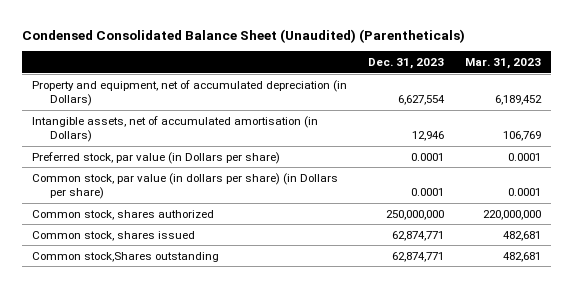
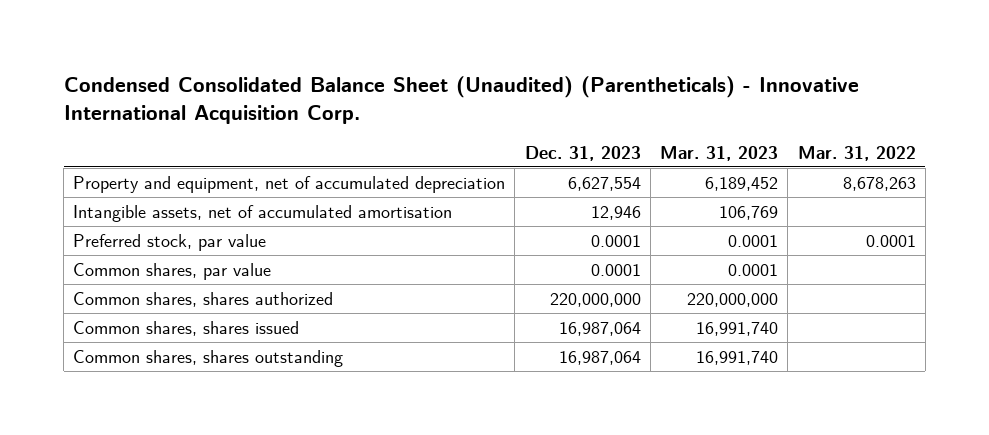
[21,28,465,43] Condensed Consolidated Balance Sheet (Unaudited) (Parentheticals) -> [63,75,859,124] Condensed Consolidated Balance Sheet (Unaudited) (Parentheticals) - Innovative International Acquisition Corp.
none -> [797,145,916,161] Mar. 31, 2022
[31,79,347,107] Property and equipment, net of accumulated depreciation (in Dollars) -> [73,175,506,193] Property and equipment, net of accumulated depreciation
[31,115,318,143] Intangible assets, net of accumulated amortisation (in Dollars) -> [73,204,453,222] Intangible assets, net of accumulated amortisation
[31,151,280,164] Preferred stock, par value (in Dollars per share) -> [73,233,267,251] Preferred stock, par value
[31,172,338,200] Common stock, par value (in dollars per share) (in Dollars per share) -> [73,262,272,280] Common shares, par value
[31,209,214,220] Common stock, shares authorized -> [73,291,334,307] Common shares, shares authorized
[385,209,444,220] 250,000,000 -> [549,292,641,307] 220,000,000
[31,230,195,241] Common stock, shares issued -> [73,320,300,336] Common shares, shares issued
[391,230,444,241] 62,874,771 -> [558,321,641,336] 16,987,064
[502,230,541,241] 482,681 -> [696,321,779,336] 16,991,740
[31,251,219,262] Common stock,Shares outstanding -> [73,349,344,367] Common shares, shares outstanding
[391,251,444,262] 62,874,771 -> [558,350,641,365] 16,987,064
[502,251,541,262] 482,681 -> [696,350,779,365] 16,991,740

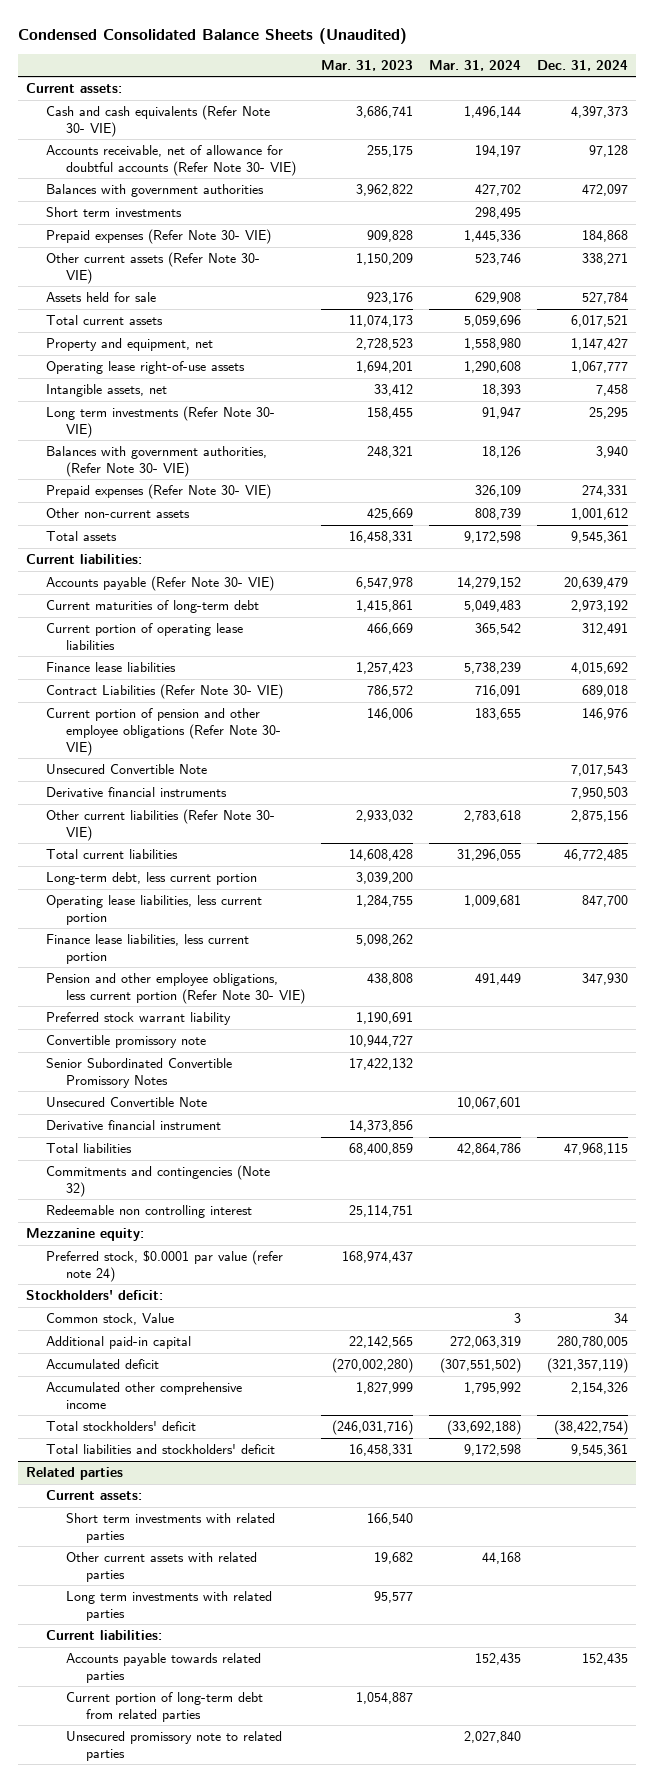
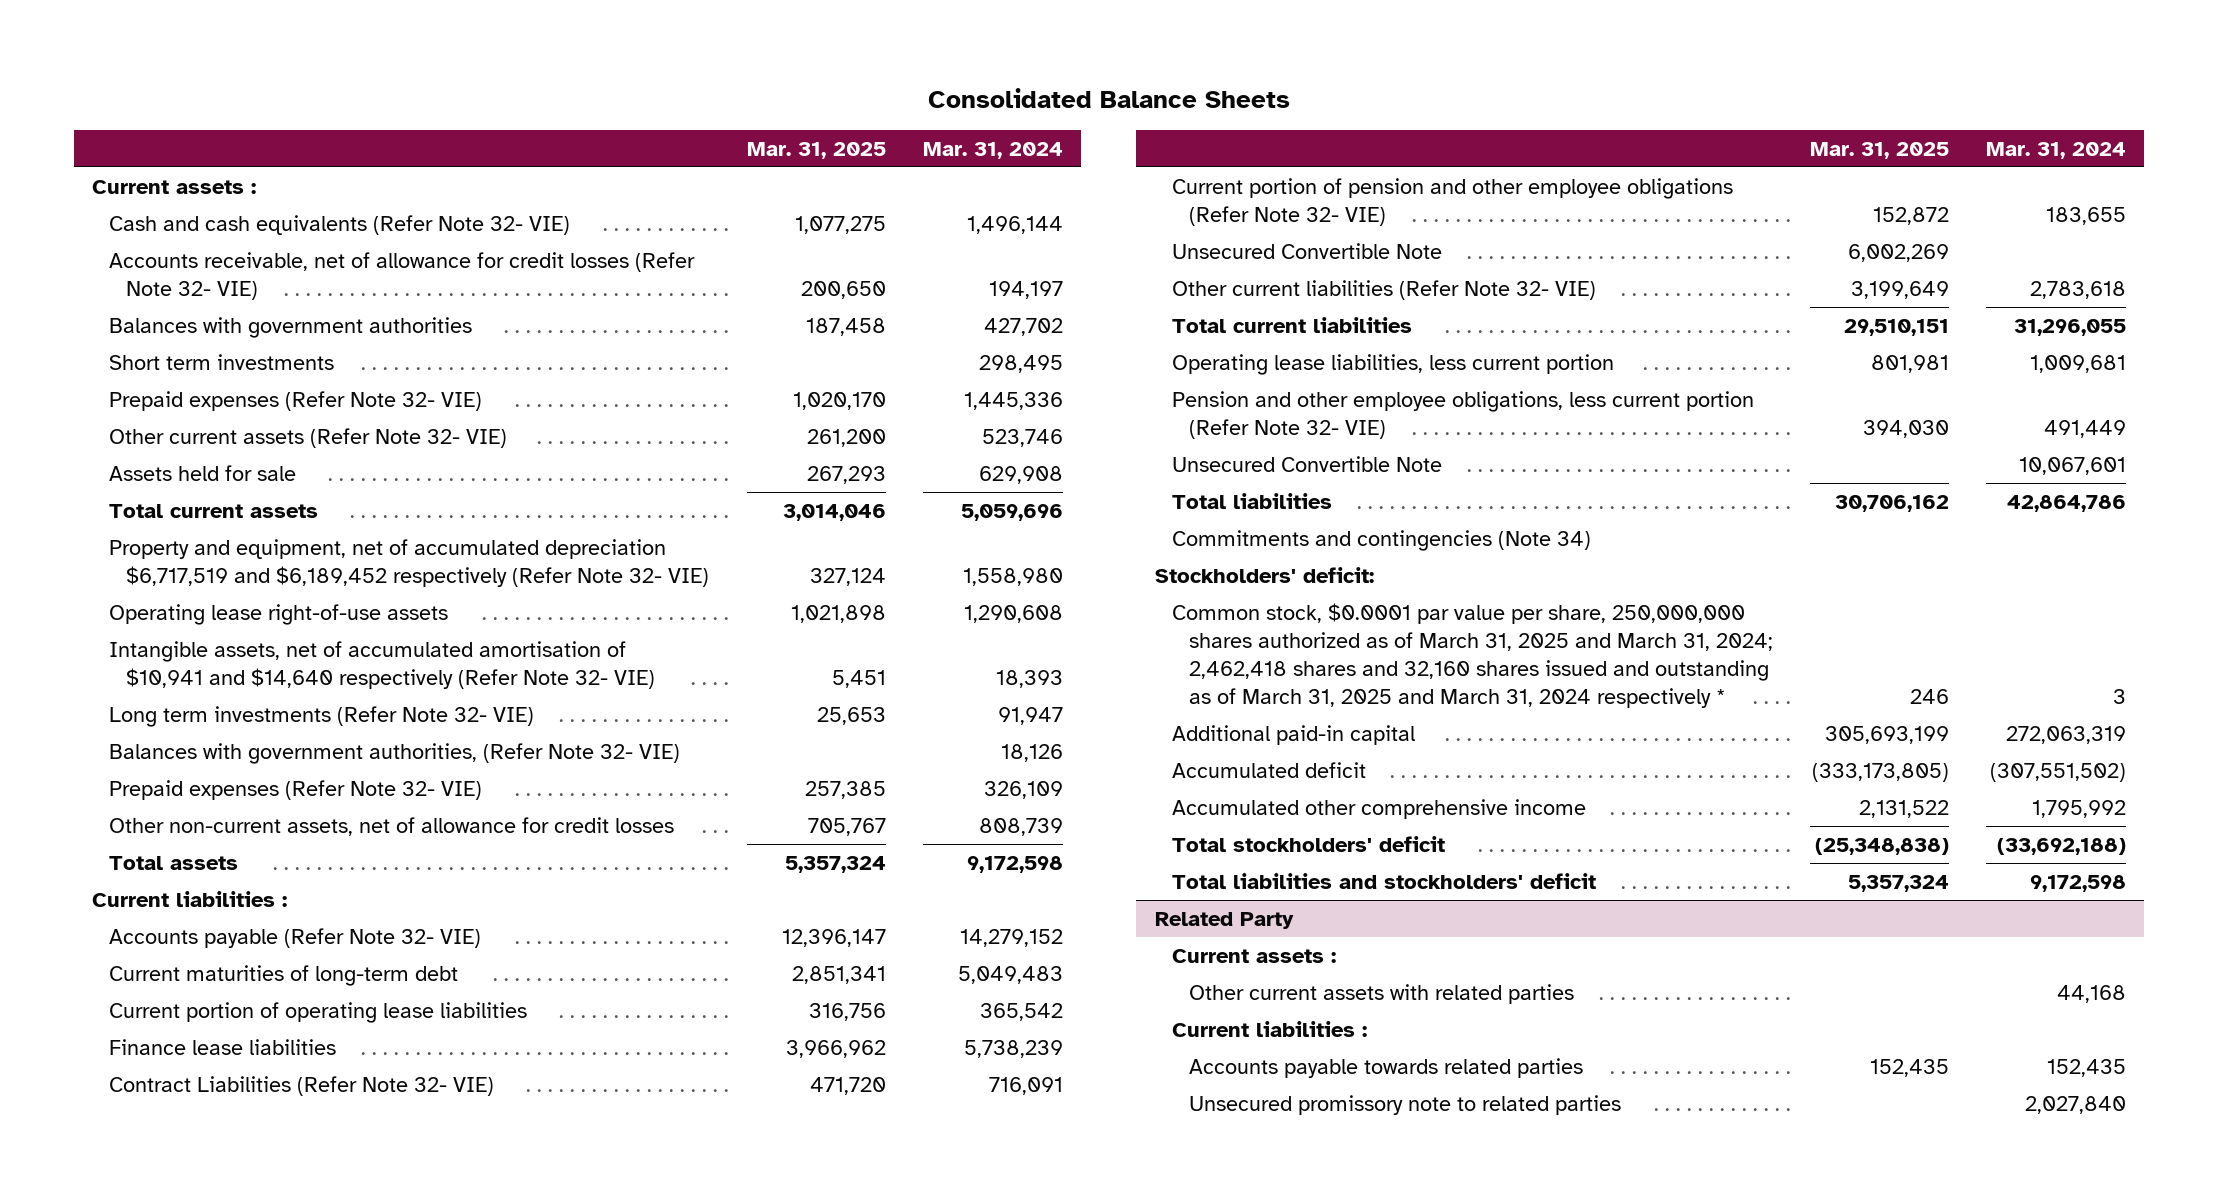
[18,27,408,44] Condensed Consolidated Balance Sheets (Unaudited) -> [927,87,1290,108] Consolidated Balance Sheets
[321,59,414,71] Mar. 31, 2023 -> none
[537,59,629,71] Dec. 31, 2024 -> none
none -> [747,141,887,159] Mar. 31, 2025
[26,83,123,94] Current assets: -> [92,179,257,194] Current assets :
[46,105,271,137] Cash and cash equivalents (Refer Note 30- VIE) -> [109,214,571,235] Cash and cash equivalents (Refer Note 32- VIE)
[46,145,297,176] Accounts receivable, net of allowance for doubtful accounts (Refer Note 30- VIE) -> [109,251,696,300] Accounts receivable, net of allowance for credit losses (Refer Note 32- VIE)
[46,229,272,245] Prepaid expenses (Refer Note 30- VIE) -> [109,390,483,411] Prepaid expenses (Refer Note 32- VIE)
[46,252,261,284] Other current assets (Refer Note 30- VIE) -> [109,427,508,448] Other current assets (Refer Note 32- VIE)
[46,338,214,352] Property and equipment, net -> [109,538,710,587] Property and equipment, net of accumulated depreciation $6,717,519 and $6,189,452 respectively (Refer Note 32- VIE)
[46,384,168,398] Intangible assets, net -> [109,640,656,689] Intangible assets, net of accumulated amortisation of $10,941 and $14,640 respectively (Refer Note 32- VIE)
[46,406,276,438] Long term investments (Refer Note 30- VIE) -> [109,705,535,727] Long term investments (Refer Note 32- VIE)
[46,446,268,477] Balances with government authorities, (Refer Note 30- VIE) -> [109,742,681,764] Balances with government authorities, (Refer Note 32- VIE)
[46,484,272,500] Prepaid expenses (Refer Note 30- VIE) -> [109,779,483,800] Prepaid expenses (Refer Note 32- VIE)
[46,508,191,519] Other non-current assets -> [109,816,675,836] Other non-current assets, net of allowance for credit losses
[26,554,143,565] Current liabilities: -> [92,890,288,907] Current liabilities :
[46,576,275,592] Accounts payable (Refer Note 30- VIE) -> [109,927,482,948] Accounts payable (Refer Note 32- VIE)
[46,684,284,700] Contract Liabilities (Refer Note 30- VIE) -> [109,1075,495,1096] Contract Liabilities (Refer Note 32- VIE)
[46,708,282,756] Current portion of pension and other employee obligations (Refer Note 30- VIE) -> [1171,177,1733,226] Current portion of pension and other employee obligations (Refer Note 32- VIE)
[46,787,228,798] Derivative financial instruments -> none
[46,809,276,841] Other current liabilities (Refer Note 30- VIE) -> [1171,279,1596,300] Other current liabilities (Refer Note 32- VIE)
[46,872,258,886] Long-term debt, less current portion -> none
[46,934,250,964] Finance lease liabilities, less current portion -> none
[46,1012,232,1026] Preferred stock warrant liability -> none
[46,1035,207,1049] Convertible promissory note -> none
[46,1058,233,1088] Senior Subordinated Convertible Promissory Notes -> none
[46,973,306,1004] Pension and other employee obligations, less current portion (Refer Note 30- VIE) -> [1171,390,1754,439] Pension and other employee obligations, less current portion (Refer Note 32- VIE)
[46,1120,222,1131] Derivative financial instrument -> none
[46,1205,253,1219] Redeemable non controlling interest -> none
[26,1228,145,1242] Mezzanine equity: -> none
[46,1250,284,1282] Preferred stock, $0.0001 par value (refer note 24) -> none
[46,1165,271,1197] Commitments and contingencies (Note 32) -> [1171,529,1591,551] Commitments and contingencies (Note 34)
[46,1313,175,1326] Common stock, Value -> [1171,602,1773,709] Common stock, $0.0001 par value per share, 250,000,000 shares authorized as of March 31, 2025 and March 31, 2024; 2,462,418 shares and 32,160 shares issued and outstanding as of March 31, 2025 and March 31, 2024 respectively *
[66,1513,276,1543] Short term investments with related parties -> none
[26,1467,124,1481] Related parties -> [1154,911,1294,929] Related Party
[46,1490,143,1501] Current assets: -> [1171,948,1336,963] Current assets :
[66,1591,273,1621] Long term investments with related parties -> none
[46,1630,163,1641] Current liabilities: -> [1171,1020,1367,1037] Current liabilities :
[66,1692,264,1722] Current portion of long-term debt from related parties -> none

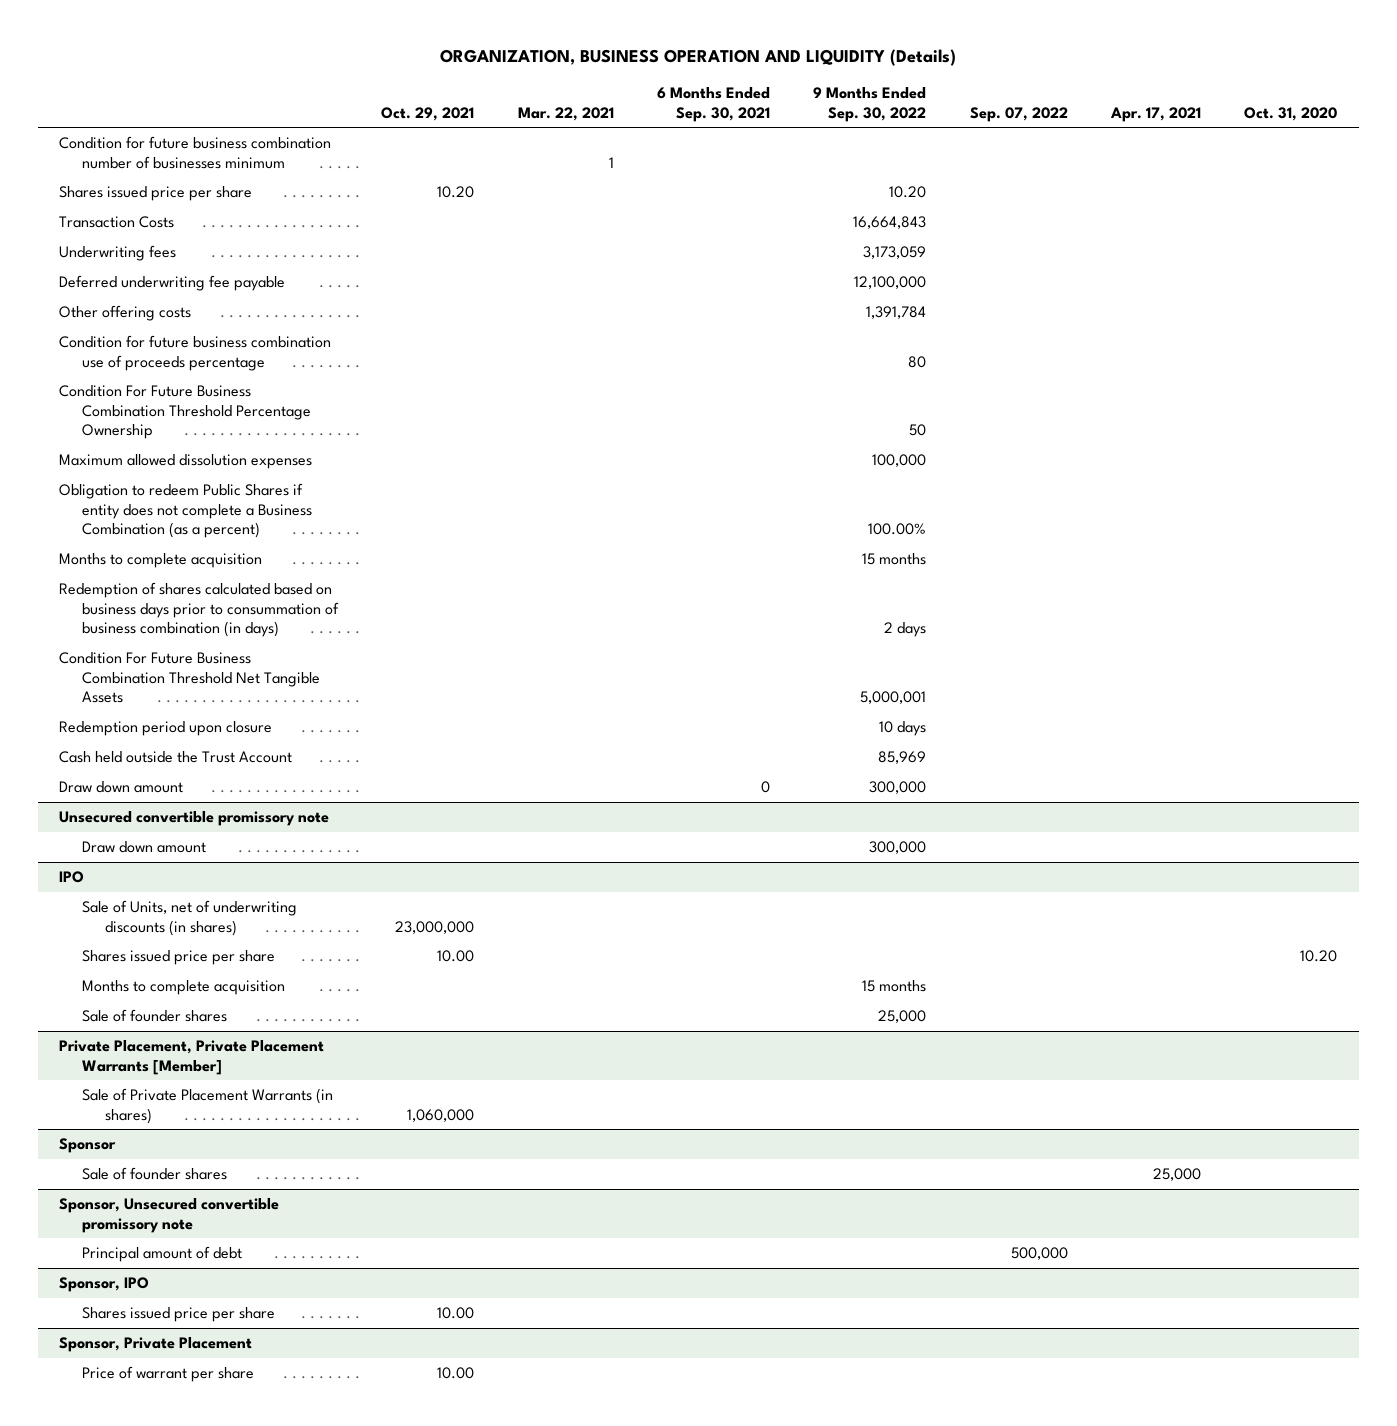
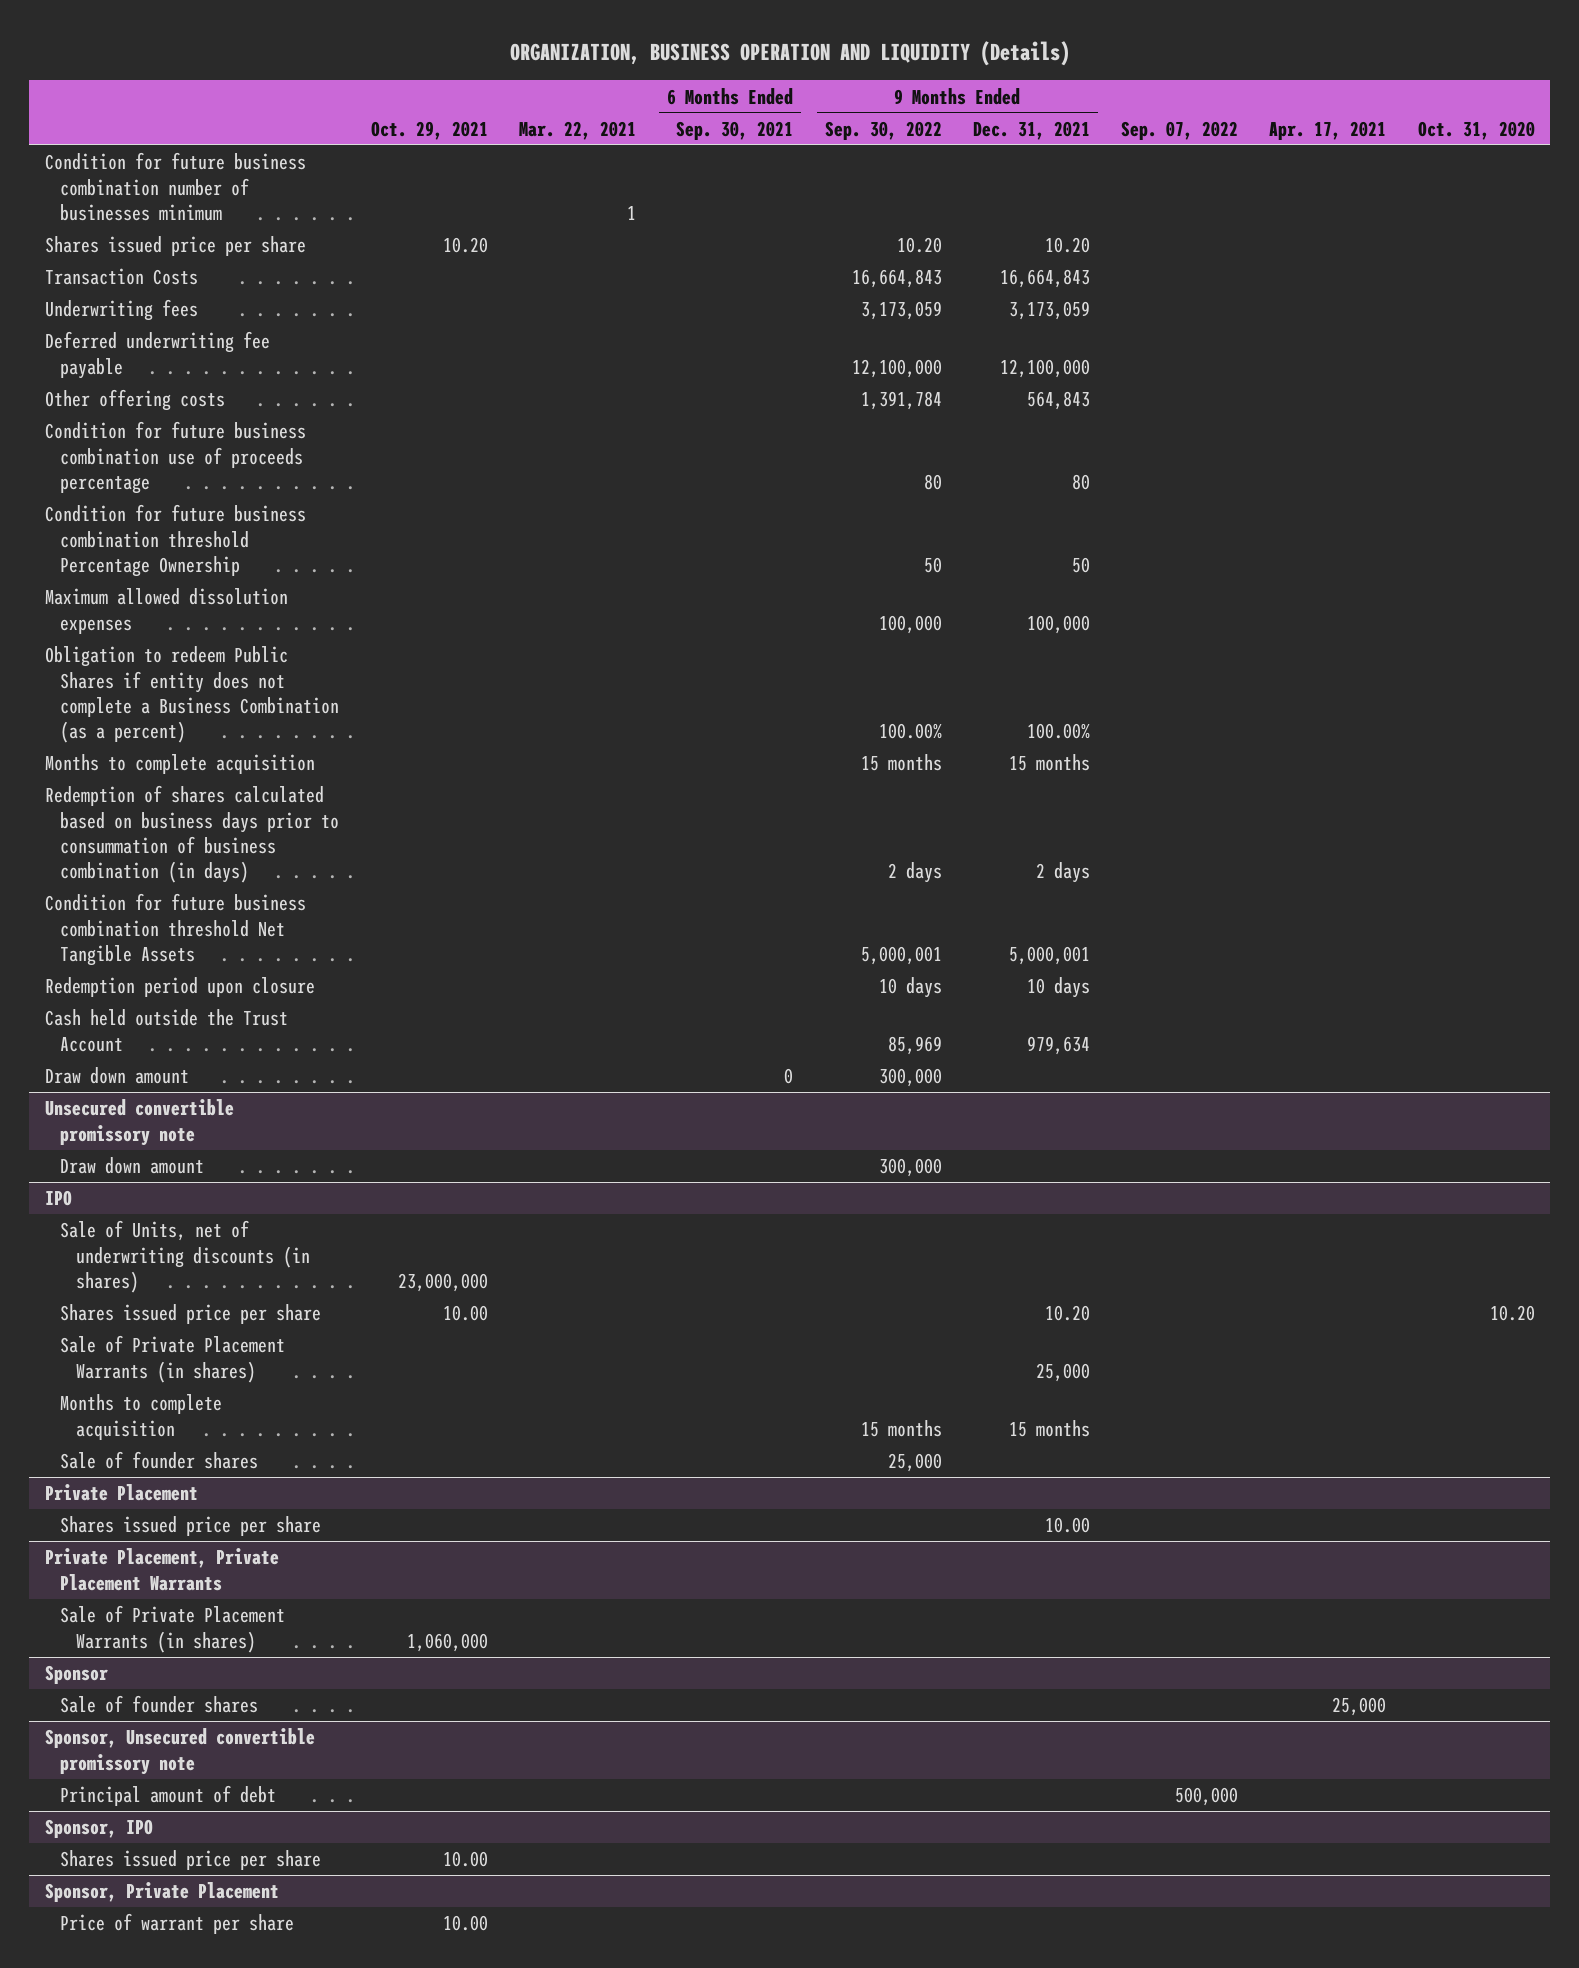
none -> [972,120,1090,140] Dec. 31, 2021
[59,385,312,440] Condition For Future Business Combination Threshold Percentage Ownership -> [44,504,306,578] Condition for future business combination threshold Percentage Ownership
[59,652,321,704] Condition For Future Business Combination Threshold Net Tangible Assets -> [44,893,306,967] Condition for future business combination threshold Net Tangible Assets
none -> [60,1335,286,1383] Sale of Private Placement Warrants (in shares)
none -> [44,1484,198,1502] Private Placement
none -> [60,1516,322,1537] Shares issued price per share
[59,1040,325,1075] Private Placement, Private Placement Warrants [Member] -> [44,1548,279,1591] Private Placement, Private Placement Warrants

